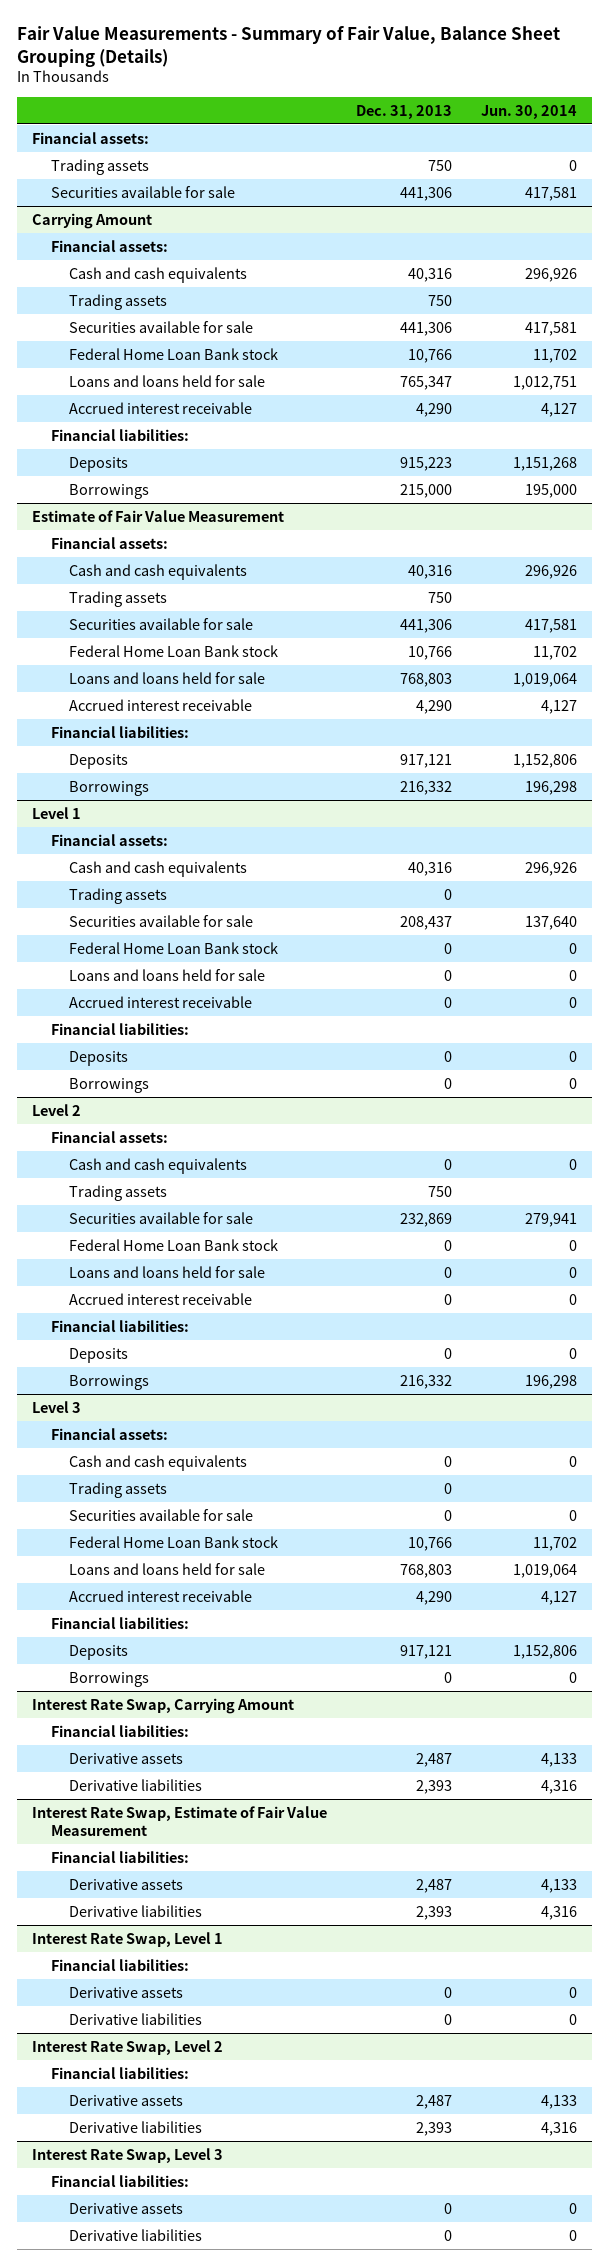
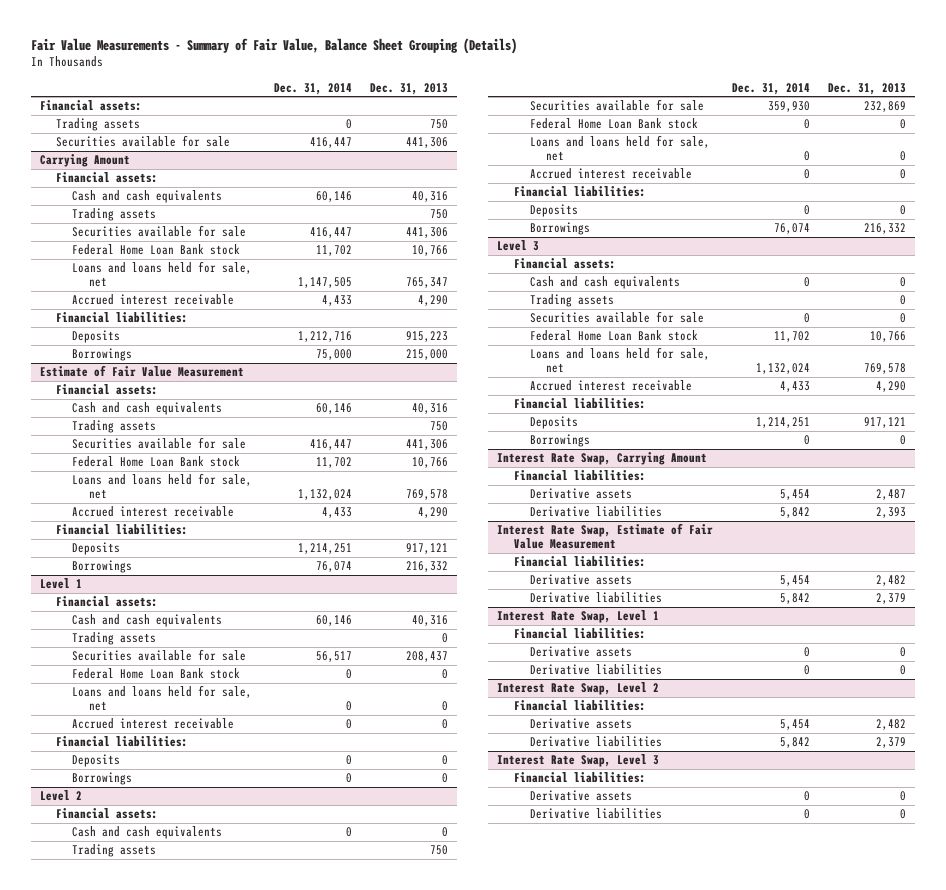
[481,104,578,119] Jun. 30, 2014 -> none
none -> [274,82,353,95] Dec. 31, 2014
[69,374,266,387] Loans and loans held for sale -> [72,261,253,288] Loans and loans held for sale, net
[69,671,266,684] Loans and loans held for sale -> [72,473,253,500] Loans and loans held for sale, net
[400,672,453,687] 768,803 -> [406,489,449,501] 769,578
[69,968,266,981] Loans and loans held for sale -> [72,685,253,712] Loans and loans held for sale, net
[69,1265,266,1278] Loans and loans held for sale -> [529,135,710,162] Loans and loans held for sale, net
[69,1562,266,1575] Loans and loans held for sale -> [529,347,710,374] Loans and loans held for sale, net
[400,1563,453,1578] 768,803 -> [863,363,906,375] 769,578
[416,1878,453,1893] 2,487 -> [875,575,906,587] 2,482
[416,1905,453,1920] 2,393 -> [875,593,906,605] 2,379
[416,2094,453,2109] 2,487 -> [875,719,906,731] 2,482
[416,2121,453,2136] 2,393 -> [875,737,906,749] 2,379

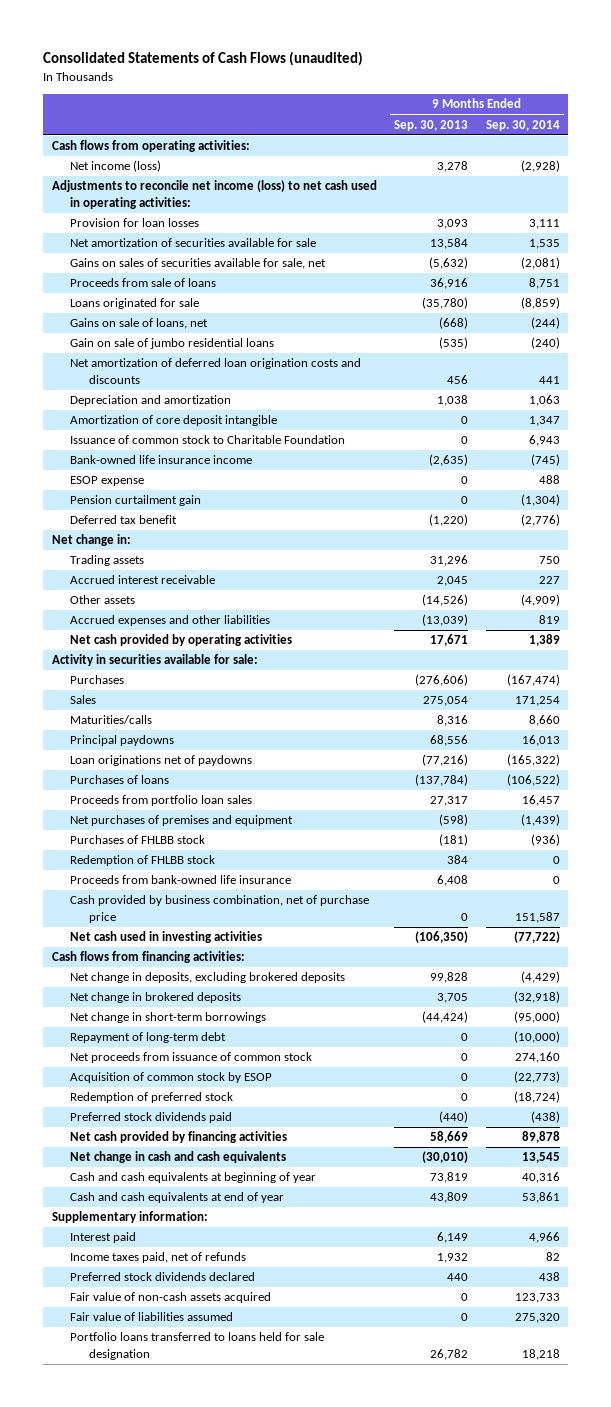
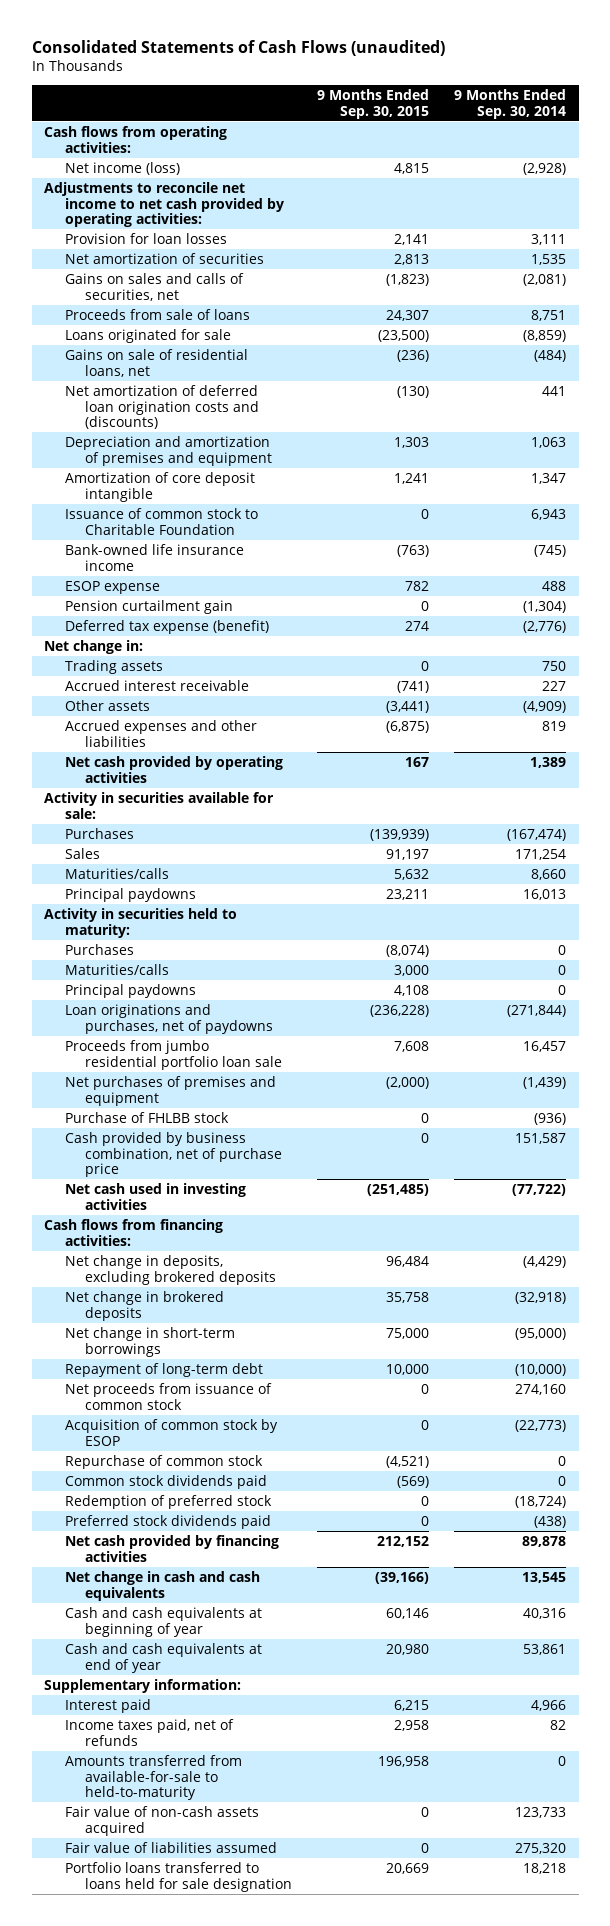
[394,119,469,131] Sep. 30, 2013 -> none
none -> [317,88,430,119] 9 Months Ended Sep. 30, 2015
[51,180,377,210] Adjustments to reconcile net income (loss) to net cash used in operating activities: -> [44,181,284,228] Adjustments to reconcile net income to net cash provided by operating activities:
[70,238,317,248] Net amortization of securities available for sale -> [64,252,264,264] Net amortization of securities
[70,258,327,270] Gains on sales of securities available for sale, net -> [64,272,244,301] Gains on sales and calls of securities, net
[70,338,275,350] Gain on sale of jumbo residential loans -> none
[70,318,209,330] Gains on sale of loans, net -> [64,348,248,377] Gains on sale of residential loans, net
[530,317,560,330] (244) -> [534,349,567,362] (484)
[70,358,362,385] Net amortization of deferred loan origination costs and discounts -> [64,384,260,430] Net amortization of deferred loan origination costs and (discounts)
[70,395,232,407] Depreciation and amortization -> [64,435,273,466] Depreciation and amortization of premises and equipment
[70,515,178,525] Deferred tax benefit -> [64,619,269,634] Deferred tax expense (benefit)
[70,775,170,785] Purchases of loans -> none
none -> [44,907,238,938] Activity in securities held to maturity:
none -> [64,943,134,955] Purchases
none -> [64,963,169,975] Maturities/calls
none -> [64,983,196,998] Principal paydowns
[70,755,253,767] Loan originations net of paydowns -> [64,1003,274,1034] Loan originations and purchases, net of paydowns
[506,754,560,767] (165,322) -> [507,1004,567,1017] (271,844)
[70,795,253,807] Proceeds from portfolio loan sales -> [64,1039,283,1070] Proceeds from jumbo residential portfolio loan sale
[70,855,216,867] Redemption of FHLBB stock -> none
[70,875,292,885] Proceeds from bank-owned life insurance -> none
[70,835,206,845] Purchases of FHLBB stock -> [64,1111,229,1123] Purchase of FHLBB stock
none -> [64,1454,263,1469] Repurchase of common stock
none -> [64,1474,267,1489] Common stock dividends paid
[70,1272,256,1282] Preferred stock dividends declared -> none
none -> [64,1754,242,1801] Amounts transferred from available-for-sale to held-to-maturity

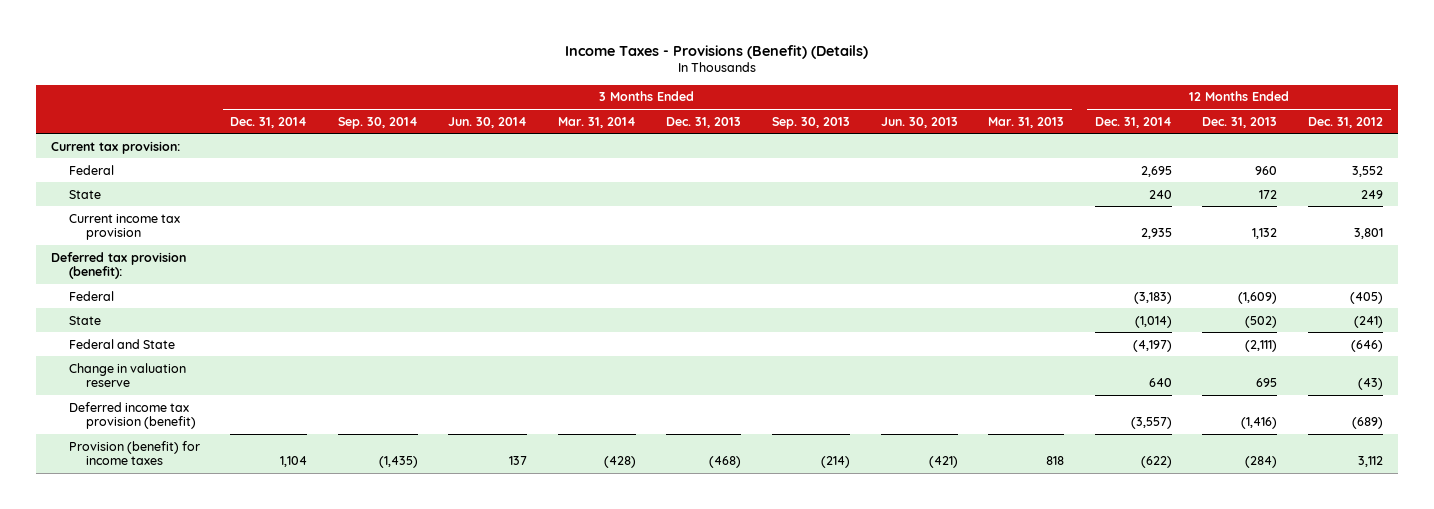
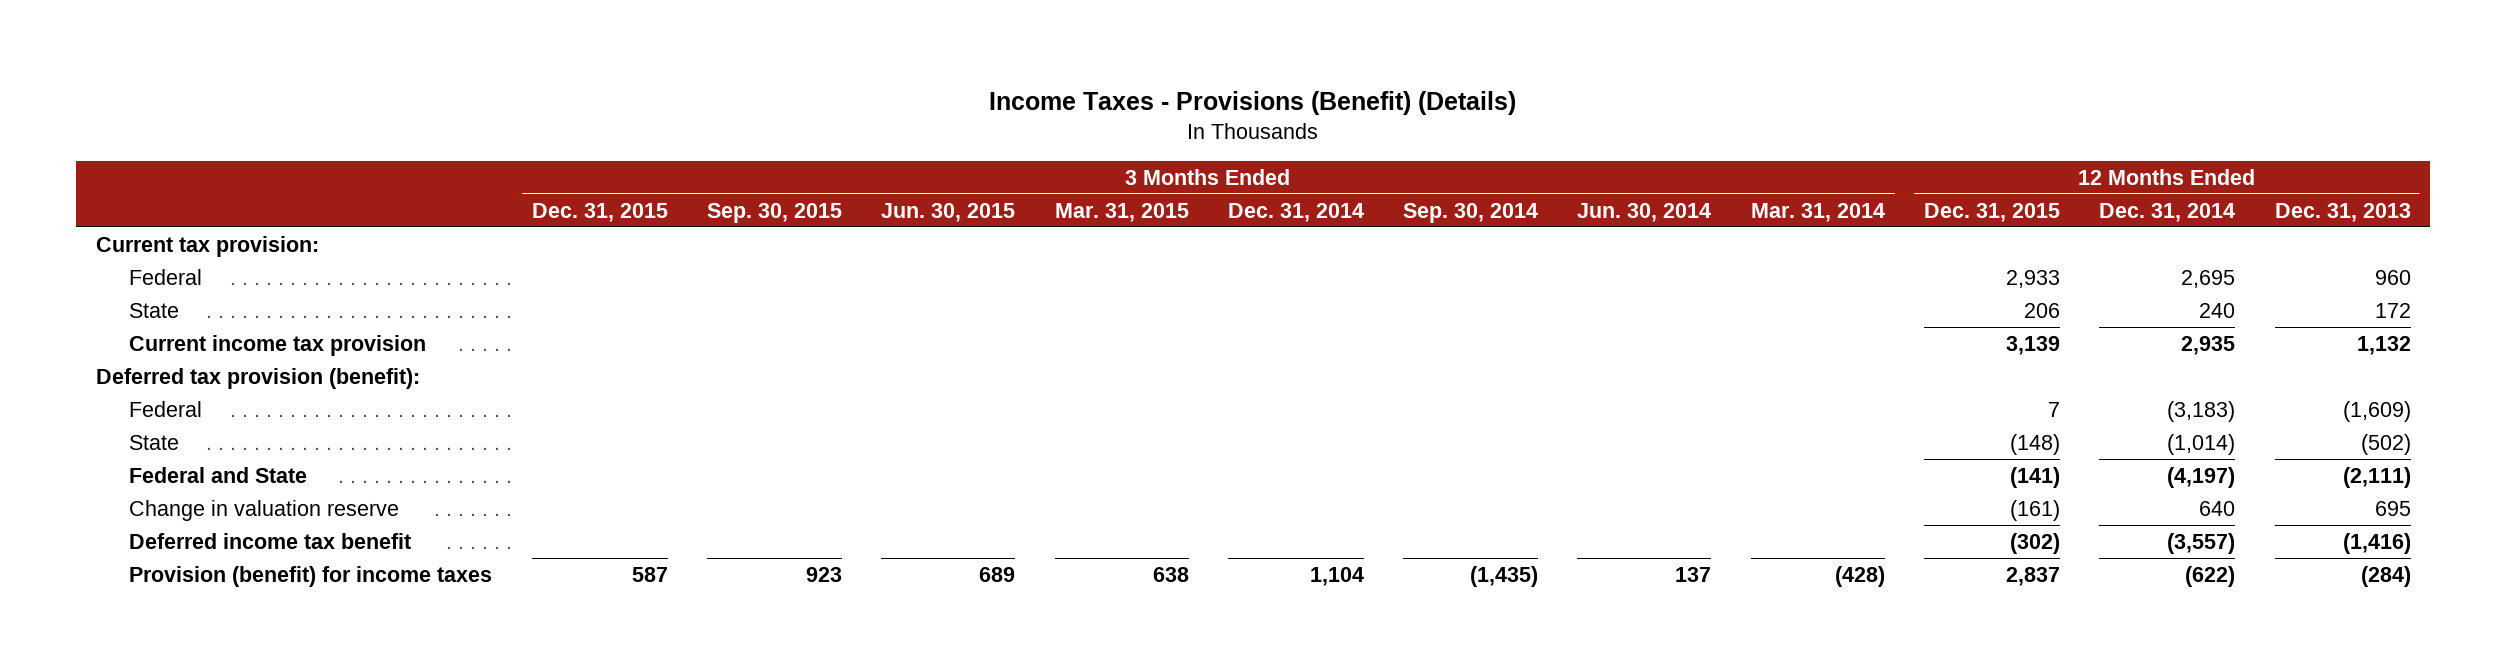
[666,116,742,128] Dec. 31, 2013 -> none
[772,116,851,129] Sep. 30, 2013 -> none
[880,116,958,128] Jun. 30, 2013 -> none
[988,116,1065,128] Mar. 31, 2013 -> none
[1307,116,1383,128] Dec. 31, 2012 -> none
none -> [531,202,668,222] Dec. 31, 2015
none -> [707,202,843,223] Sep. 30, 2015
none -> [881,202,1016,222] Jun. 30, 2015
none -> [1054,202,1189,222] Mar. 31, 2015
none -> [1924,202,2061,222] Dec. 31, 2015
[68,401,196,430] Deferred income tax provision (benefit) -> [129,533,412,550] Deferred income tax benefit

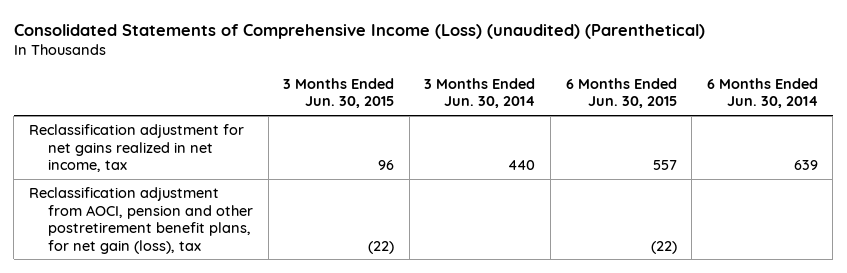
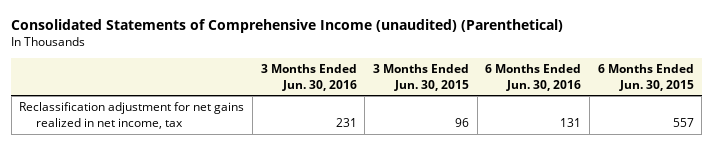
[13,24,705,40] Consolidated Statements of Comprehensive Income (Loss) (unaudited) (Parenthetical) -> [11,18,564,33] Consolidated Statements of Comprehensive Income (unaudited) (Parenthetical)
[424,77,536,109] 3 Months Ended Jun. 30, 2014 -> none
[706,77,818,109] 6 Months Ended Jun. 30, 2014 -> none
none -> [260,64,357,91] 3 Months Ended Jun. 30, 2016
none -> [485,64,582,91] 6 Months Ended Jun. 30, 2016
[28,186,254,254] Reclassification adjustment from AOCI, pension and other postretirement benefit plans, for net gain (loss), tax -> none

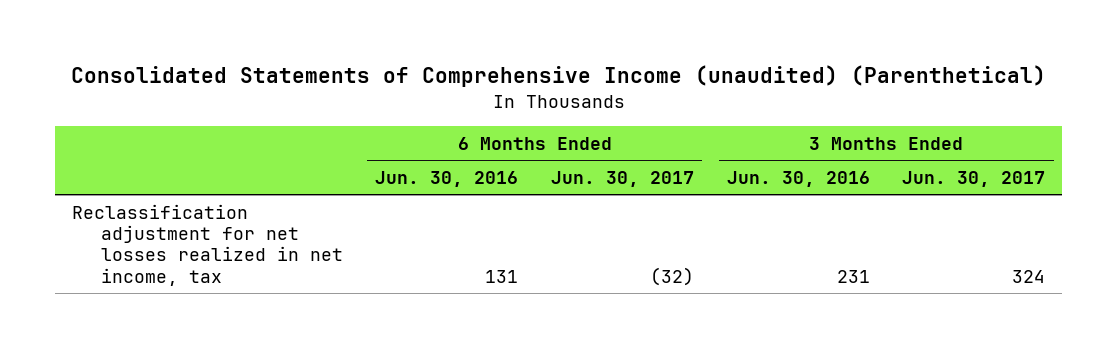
[373,64,470,91] 3 Months Ended Jun. 30, 2015 -> none
[597,64,694,91] 6 Months Ended Jun. 30, 2015 -> none
none -> [551,170,695,187] Jun. 30, 2017
none -> [902,170,1046,187] Jun. 30, 2017
[19,102,245,129] Reclassification adjustment for net gains realized in net income, tax -> [71,203,343,286] Reclassification adjustment for net losses realized in net income, tax

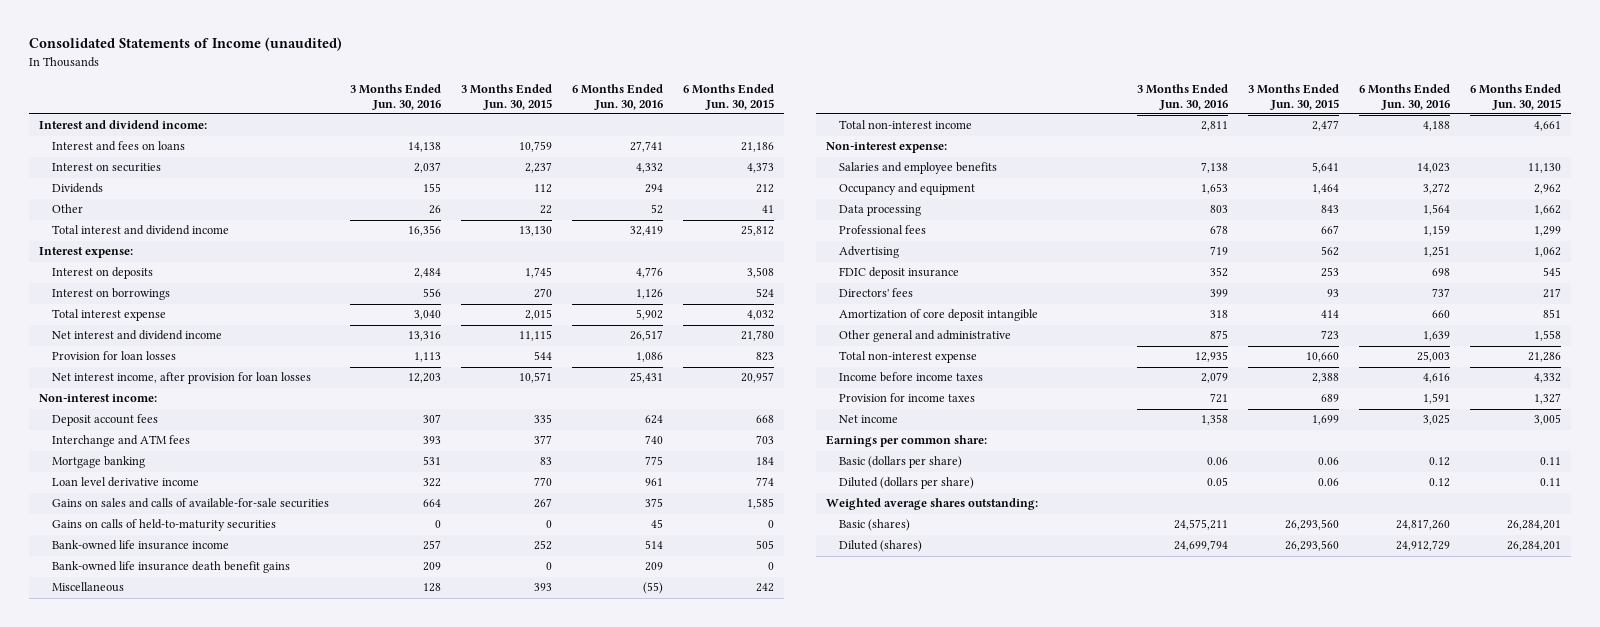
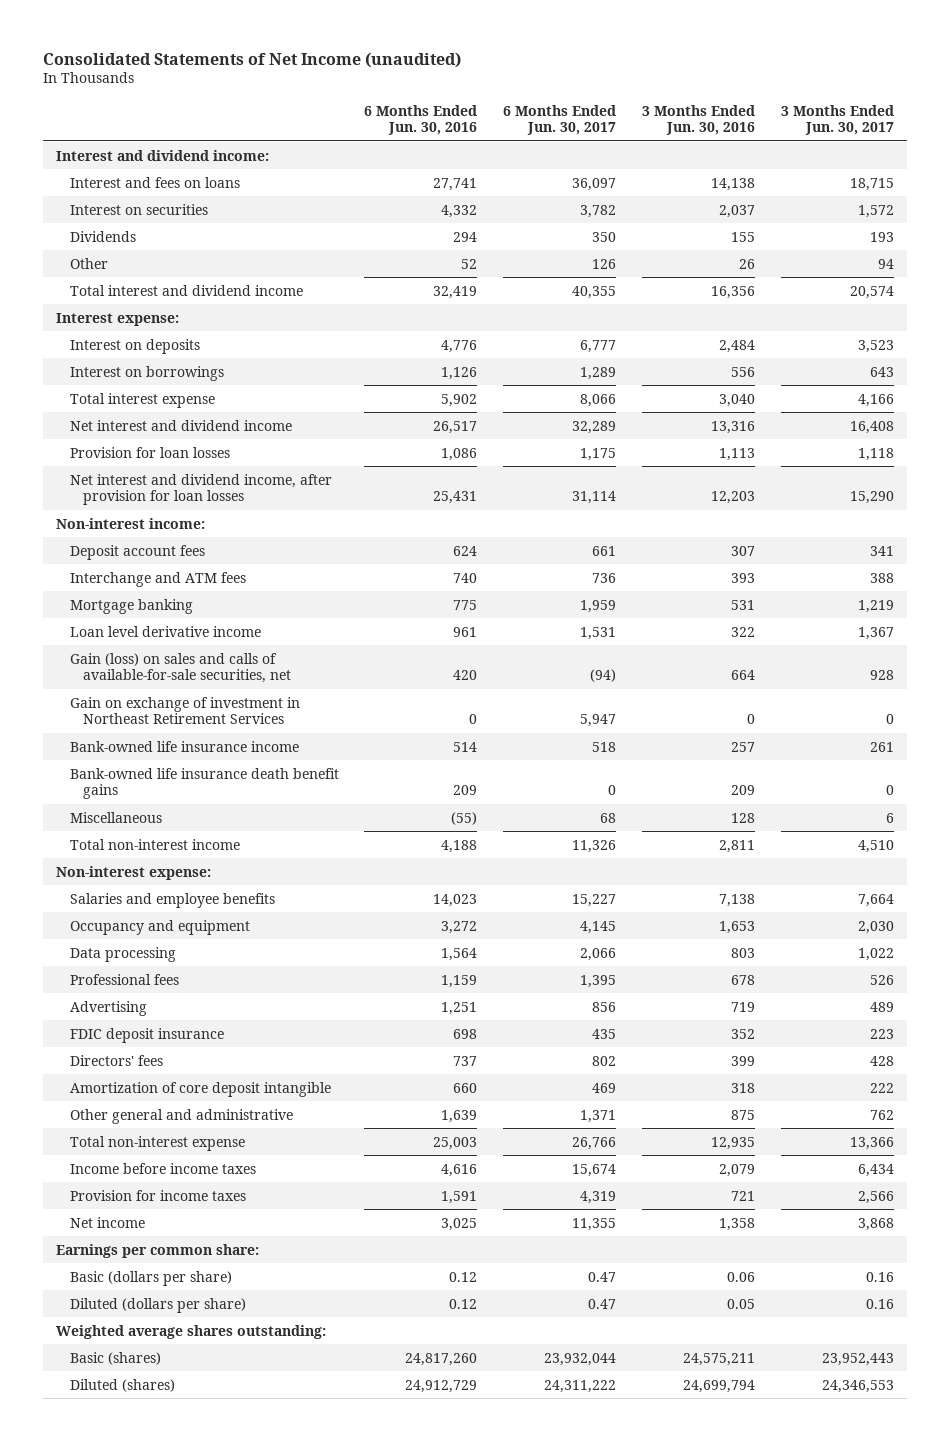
[28,37,342,52] Consolidated Statements of Income (unaudited) -> [42,51,461,68] Consolidated Statements of Net Income (unaudited)
[460,83,552,110] 3 Months Ended Jun. 30, 2015 -> none
[682,83,774,110] 6 Months Ended Jun. 30, 2015 -> none
none -> [503,104,617,136] 6 Months Ended Jun. 30, 2017
none -> [781,104,895,136] 3 Months Ended Jun. 30, 2017
[52,372,312,385] Net interest income, after provision for loan losses -> [69,473,332,506] Net interest and dividend income, after provision for loan losses
[52,519,277,532] Gains on calls of held-to-maturity securities -> none
[52,498,330,509] Gains on sales and calls of available-for-sale securities -> [69,652,292,684] Gain (loss) on sales and calls of available-for-sale securities, net
[644,498,663,508] 375 -> [453,670,478,681] 420
none -> [69,696,300,725] Gain on exchange of investment in Northeast Retirement Services

